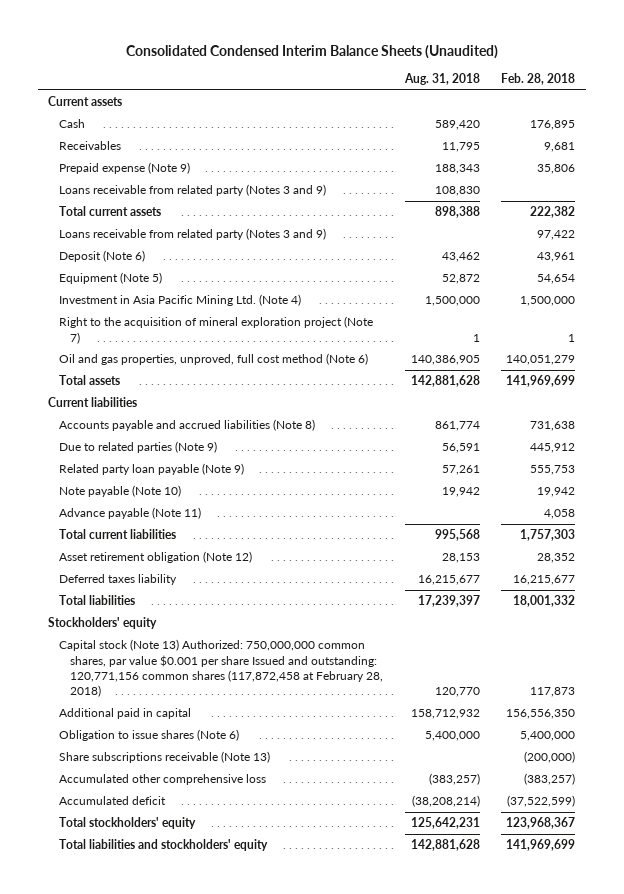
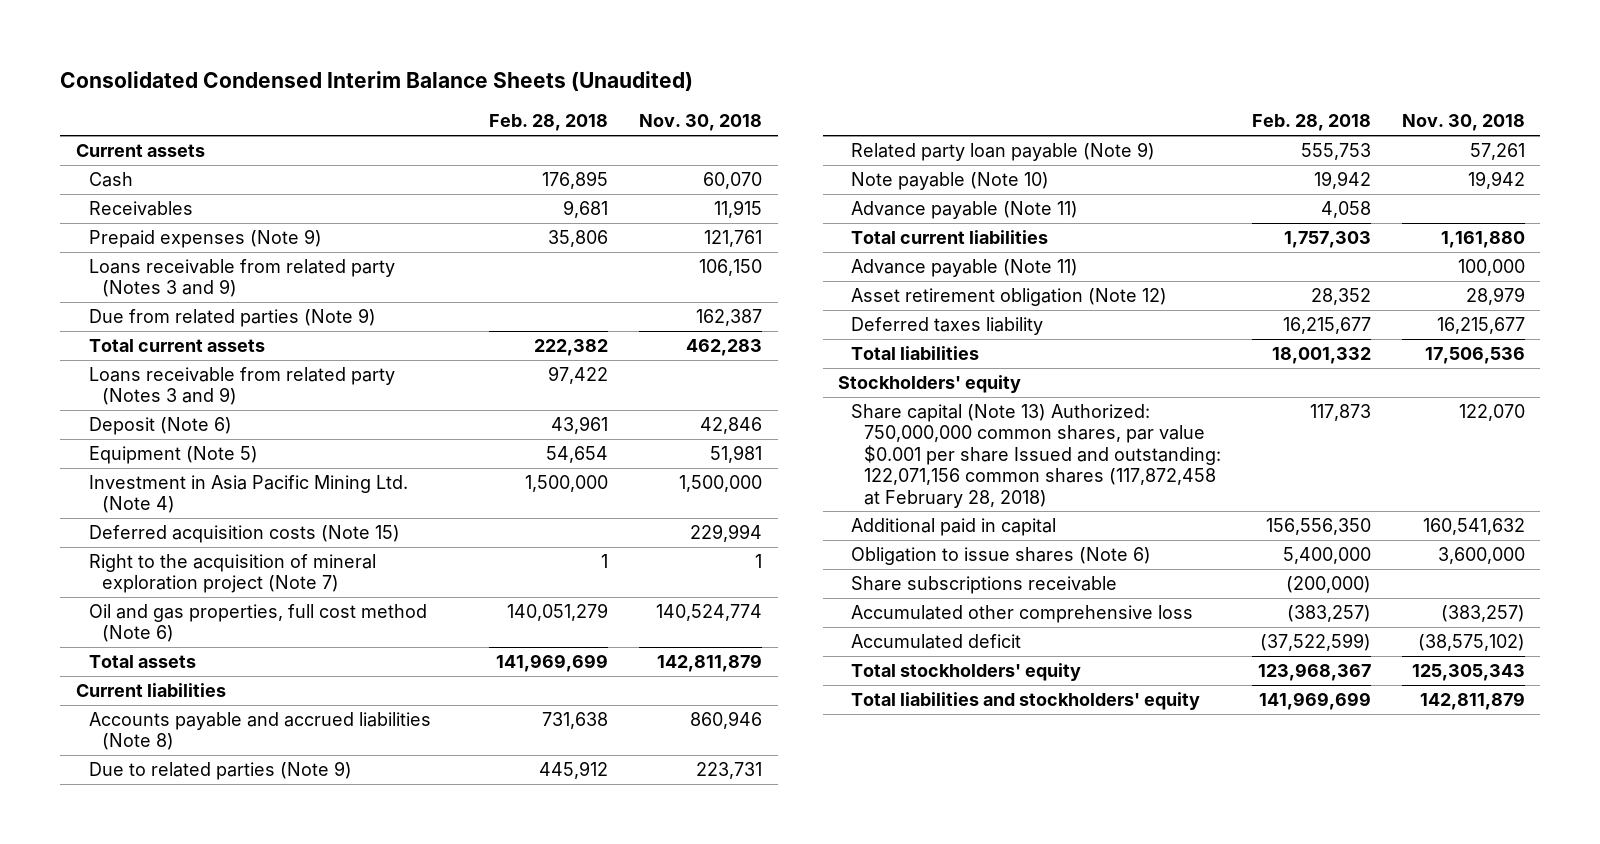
[403,73,480,86] Aug. 31, 2018 -> none
none -> [639,114,763,132] Nov. 30, 2018
[59,162,191,175] Prepaid expense (Note 9) -> [88,228,322,248] Prepaid expenses (Note 9)
none -> [88,307,376,327] Due from related parties (Note 9)
none -> [88,524,400,543] Deferred acquisition costs (Note 15)
[59,353,369,366] Oil and gas properties, unproved, full cost method (Note 6) -> [88,603,427,643] Oil and gas properties, full cost method (Note 6)
none -> [851,258,1079,277] Advance payable (Note 11)
[59,639,383,698] Capital stock (Note 13) Authorized: 750,000,000 common shares, par value $0.001 per share Issued and outstanding: 120,771,156 common shares (117,872,458 at February 28, 2018) -> [851,403,1222,508] Share capital (Note 13) Authorized: 750,000,000 common shares, par value $0.001 per share Issued and outstanding: 122,071,156 common shares (117,872,458 at February 28, 2018)
[59,751,271,764] Share subscriptions receivable (Note 13) -> [851,575,1118,594] Share subscriptions receivable

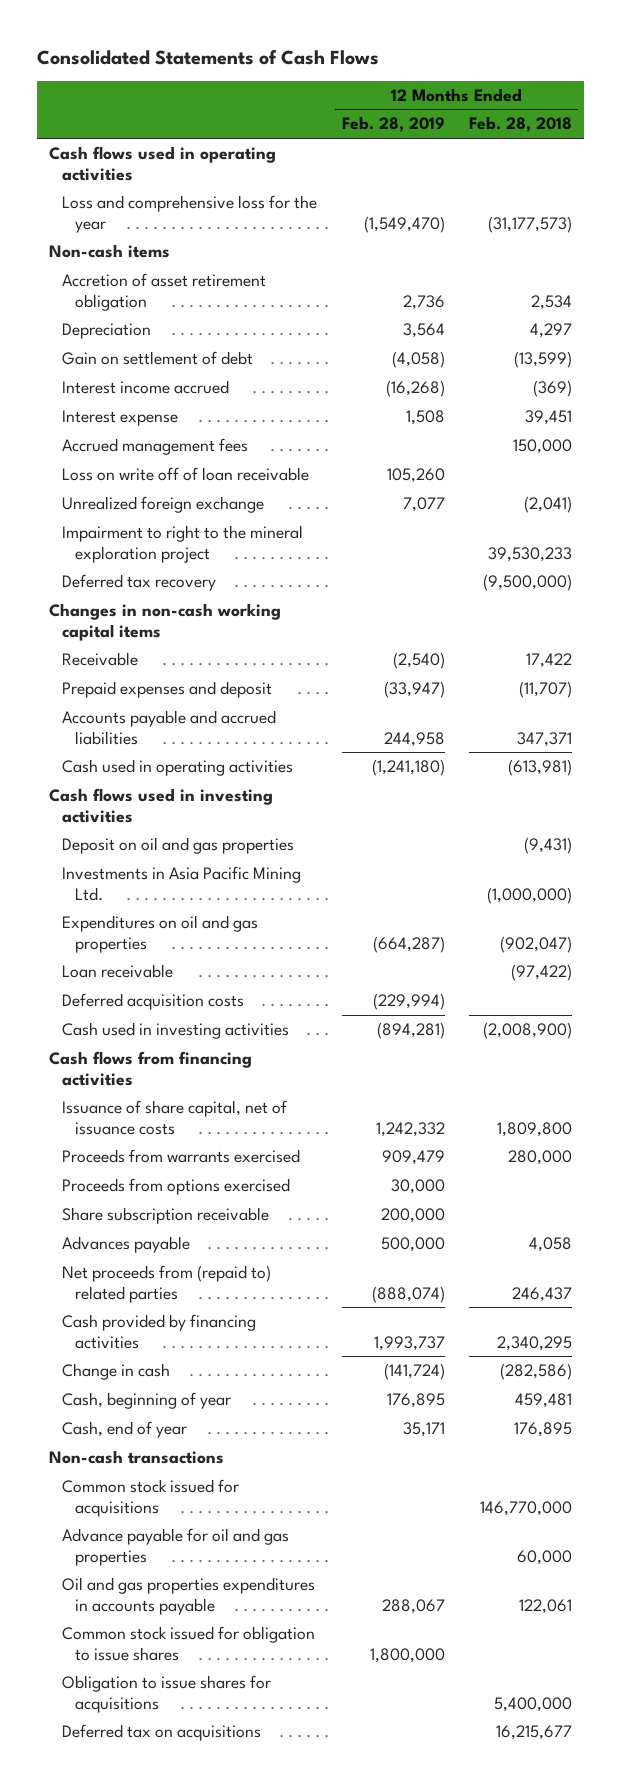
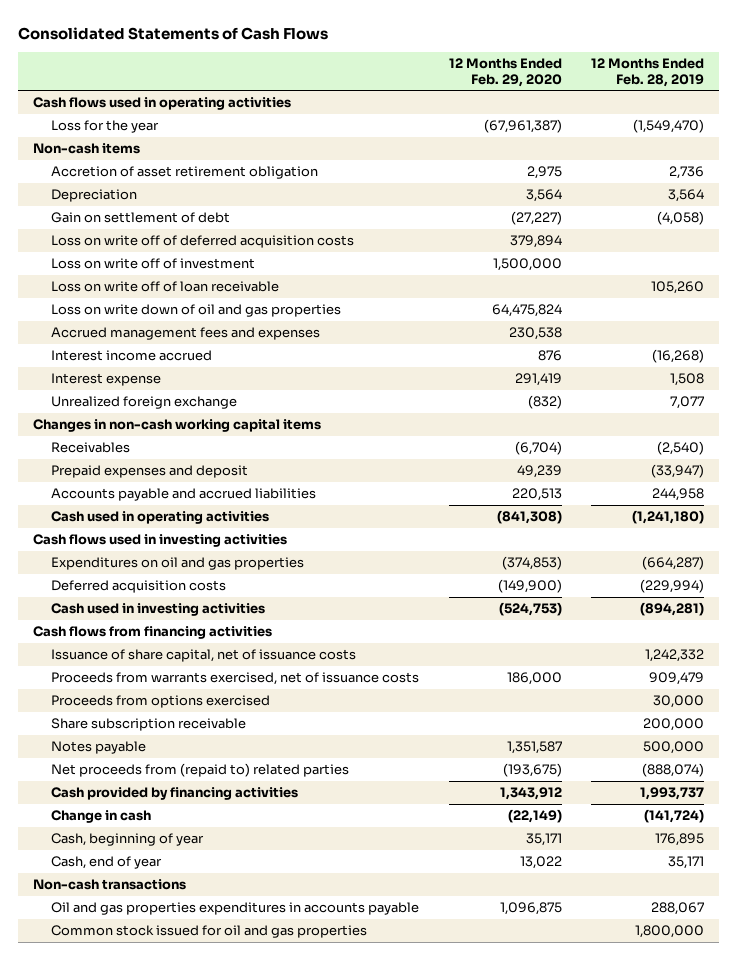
[468,116,572,133] Feb. 28, 2018 -> none
none -> [448,57,562,87] 12 Months Ended Feb. 29, 2020
[62,195,318,233] Loss and comprehensive loss for the year -> [50,120,159,134] Loss for the year
none -> [50,235,354,249] Loss on write off of deferred acquisition costs
none -> [50,258,255,270] Loss on write off of investment
[62,467,310,482] Loss on write off of loan receivable -> [50,281,279,293] Loss on write off of loan receivable
none -> [50,304,341,318] Loss on write down of oil and gas properties
none -> [50,327,320,341] Accrued management fees and expenses
[62,438,249,456] Accrued management fees -> none
[62,525,304,563] Impairment to right to the mineral exploration project -> none
[62,574,217,592] Deferred tax recovery -> none
[62,652,139,667] Receivable -> [50,442,130,454] Receivables
[62,837,295,855] Deposit on oil and gas properties -> none
[62,866,302,901] Investments in Asia Pacific Mining Ltd. -> none
[62,964,174,979] Loan receivable -> none
[62,1149,301,1164] Proceeds from warrants exercised -> [50,672,419,686] Proceeds from warrants exercised, net of issuance costs
[62,1236,191,1254] Advances payable -> none
none -> [50,741,146,755] Notes payable
[62,1479,240,1517] Common stock issued for acquisitions -> none
[62,1528,290,1566] Advance payable for oil and gas properties -> none
[62,1626,316,1661] Common stock issued for obligation to issue shares -> none
[62,1675,272,1713] Obligation to issue shares for acquisitions -> none
[62,1724,262,1742] Deferred tax on acquisitions -> none
none -> [50,925,367,939] Common stock issued for oil and gas properties

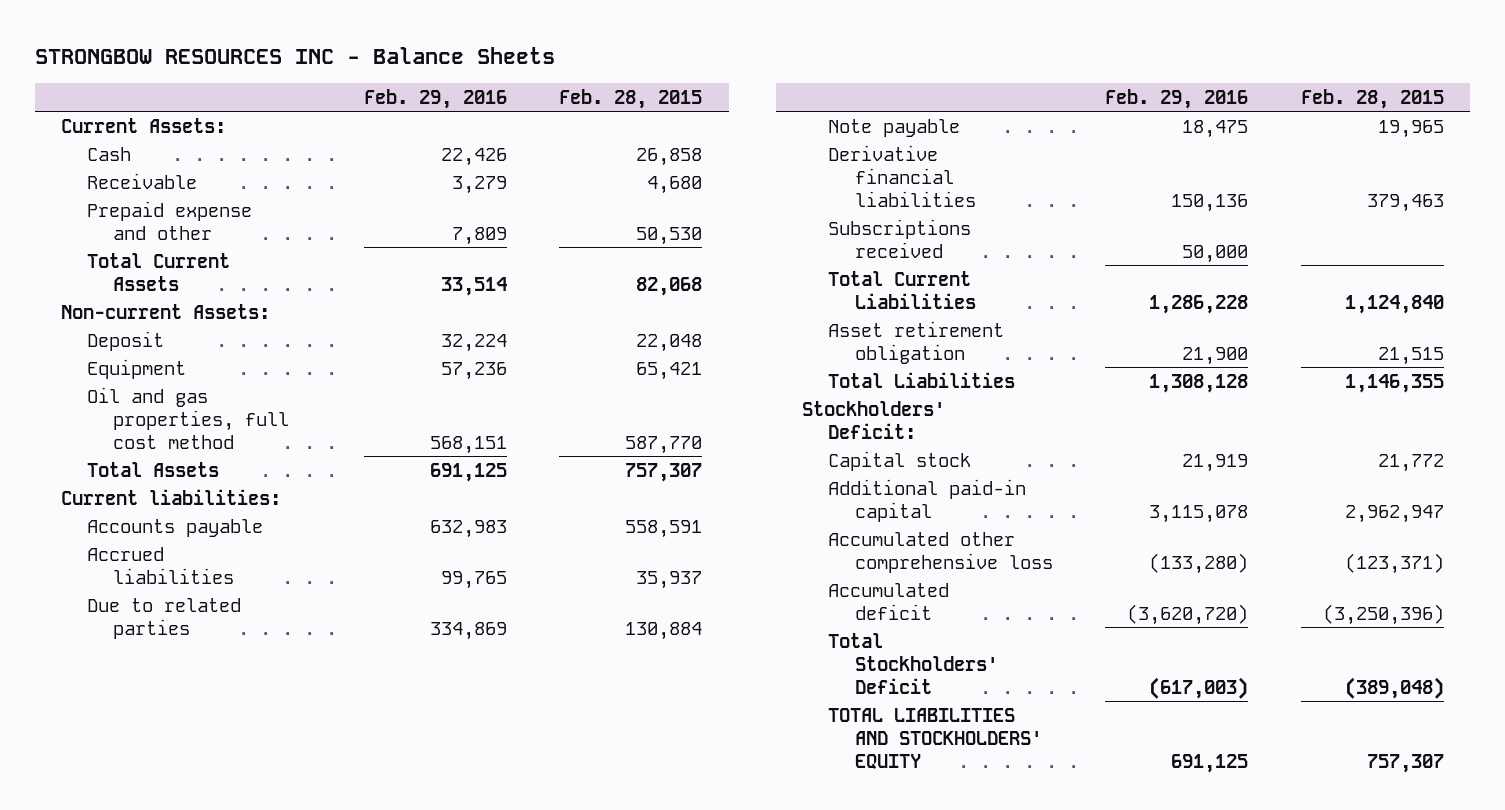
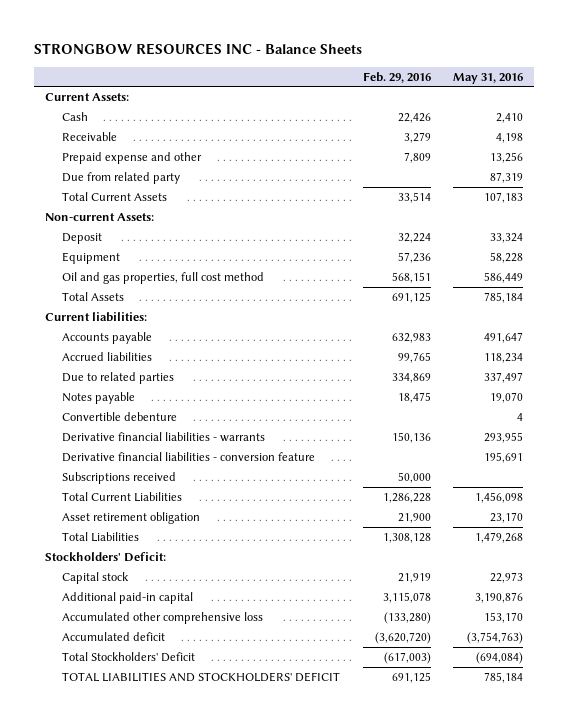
[559,88,703,109] Feb. 28, 2015 -> none
none -> [453,72,524,84] May 31, 2016
none -> [62,172,181,185] Due from related party
[828,118,961,137] Note payable -> [62,392,136,405] Notes payable
none -> [62,412,178,422] Convertible debenture
[828,144,976,207] Derivative financial liabilities -> [62,432,266,443] Derivative financial liabilities - warrants
none -> [62,452,316,463] Derivative financial liabilities - conversion feature
[828,707,1042,769] TOTAL LIABILITIES AND STOCKHOLDERS' EQUITY -> [62,672,341,683] TOTAL LIABILITIES AND STOCKHOLDERS' DEFICIT

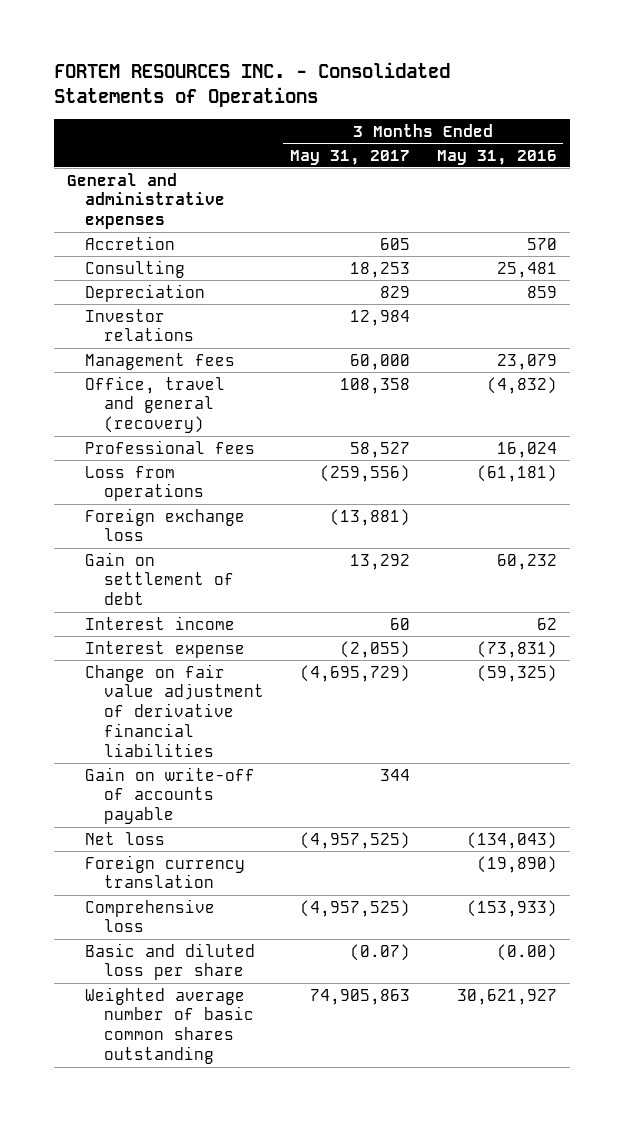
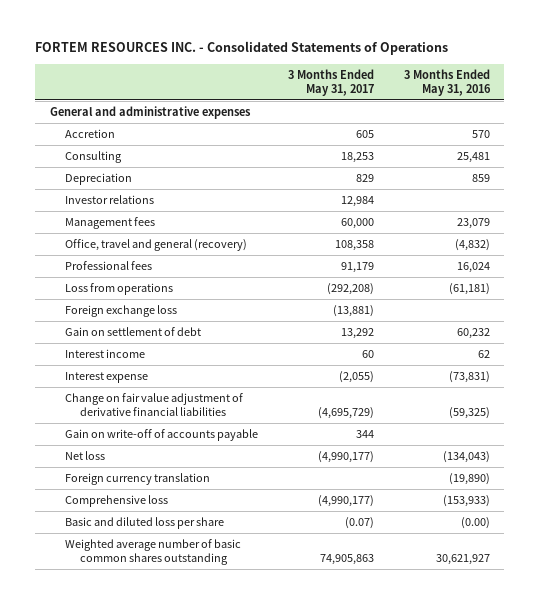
[350,441,411,458] 58,527 -> [340,262,374,274] 91,179
[320,464,411,482] (259,556) -> [326,283,374,296] (292,208)
[300,831,411,849] (4,957,525) -> [317,451,374,464] (4,990,177)
[300,899,411,917] (4,957,525) -> [317,495,374,508] (4,990,177)

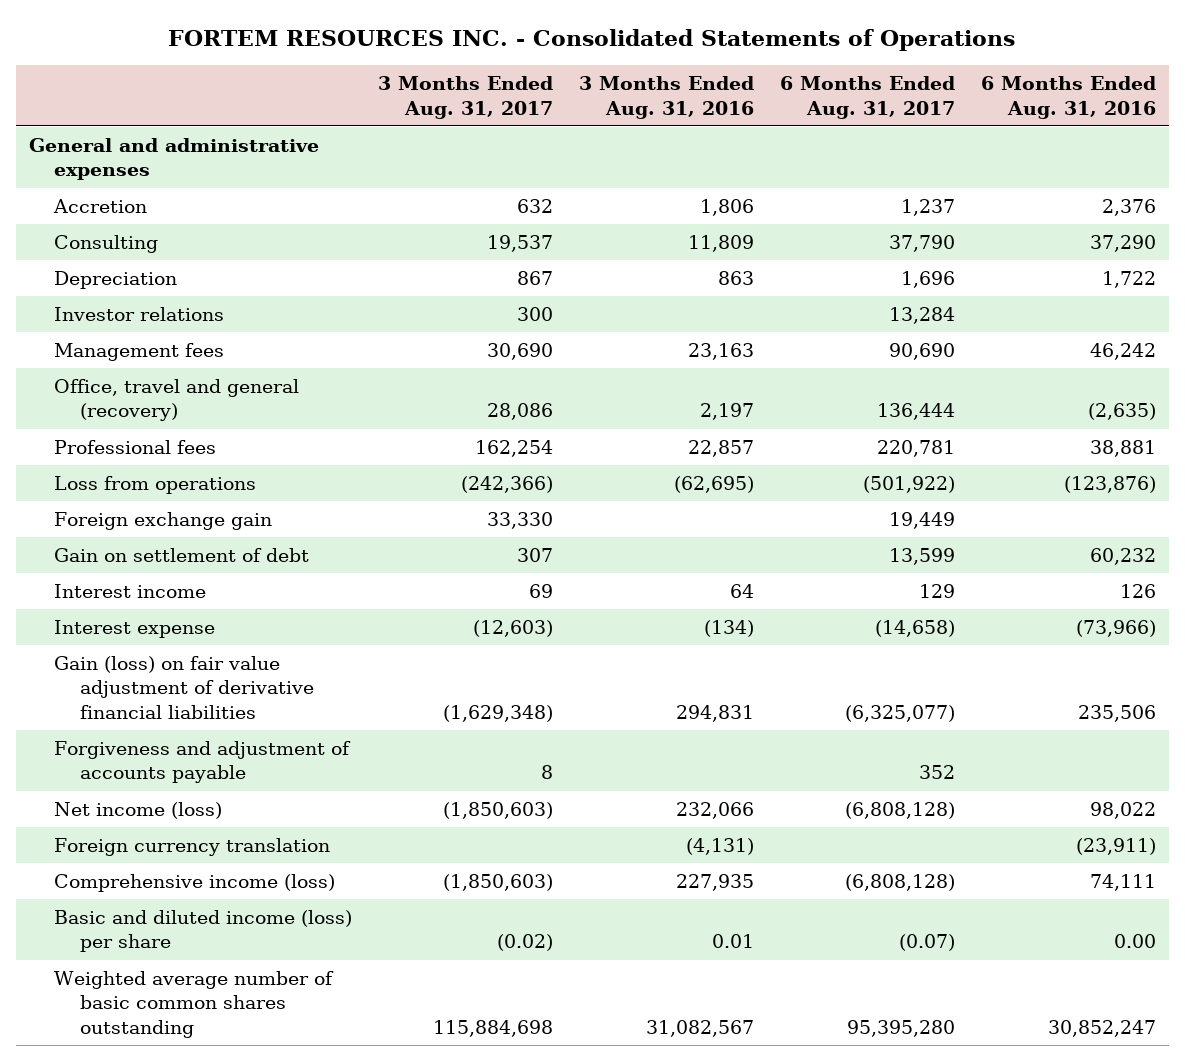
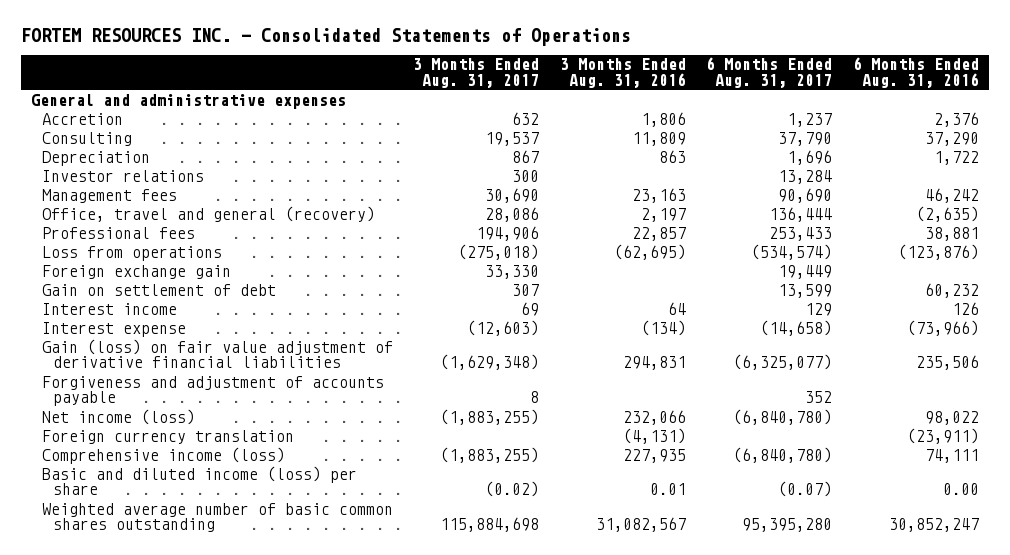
[475,440,554,458] 162,254 -> [476,225,540,241] 194,906
[876,440,955,458] 220,781 -> [769,226,833,241] 253,433
[461,476,554,494] (242,366) -> [458,243,540,260] (275,018)
[862,476,955,494] (501,922) -> [751,243,833,260] (534,574)
[443,802,554,820] (1,850,603) -> [440,408,540,425] (1,883,255)
[844,802,955,820] (6,808,128) -> [733,408,833,425] (6,840,780)
[443,874,554,892] (1,850,603) -> [440,446,540,463] (1,883,255)
[844,874,955,892] (6,808,128) -> [733,446,833,463] (6,840,780)

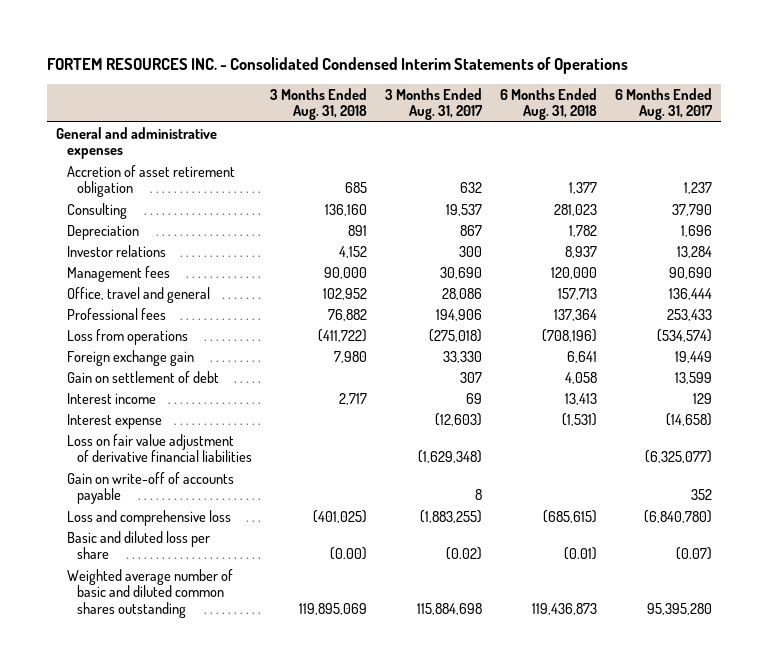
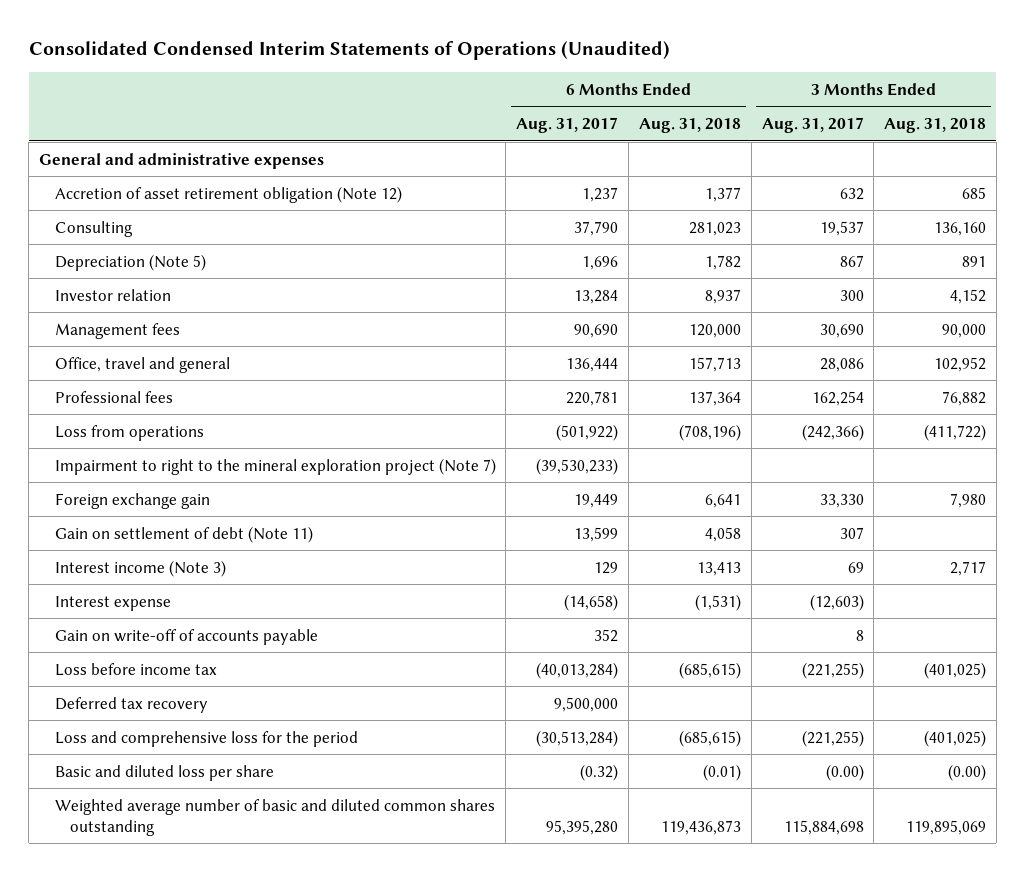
[47,56,629,74] FORTEM RESOURCES INC. - Consolidated Condensed Interim Statements of Operations -> [28,41,670,61] Consolidated Condensed Interim Statements of Operations (Unaudited)
[66,164,235,198] Accretion of asset retirement obligation -> [54,185,402,203] Accretion of asset retirement obligation (Note 12)
[66,224,139,240] Depreciation -> [54,253,206,271] Depreciation (Note 5)
[66,244,166,257] Investor relations -> [54,288,171,301] Investor relation
[435,308,482,321] 194,906 -> [811,390,864,406] 162,254
[666,308,712,321] 253,433 -> [566,390,619,406] 220,781
[428,328,482,342] (275,018) -> [801,423,864,441] (242,366)
[656,328,712,342] (534,574) -> [556,423,619,441] (501,922)
none -> [54,457,496,475] Impairment to right to the mineral exploration project (Note 7)
[66,370,219,383] Gain on settlement of debt -> [54,525,313,543] Gain on settlement of debt (Note 11)
[66,392,156,404] Interest income -> [54,559,226,577] Interest income (Note 3)
[66,433,252,463] Loss on fair value adjustment of derivative financial liabilities -> none
none -> [54,662,217,676] Loss before income tax
none -> [54,696,208,713] Deferred tax recovery
[66,509,231,526] Loss and comprehensive loss -> [54,730,358,747] Loss and comprehensive loss for the period
[419,509,482,523] (1,883,255) -> [801,729,864,747] (221,255)
[643,509,712,523] (6,840,780) -> [536,729,619,747] (30,513,284)
[445,547,482,561] (0.02) -> [825,763,864,781] (0.00)
[675,547,712,561] (0.07) -> [580,763,619,781] (0.32)

